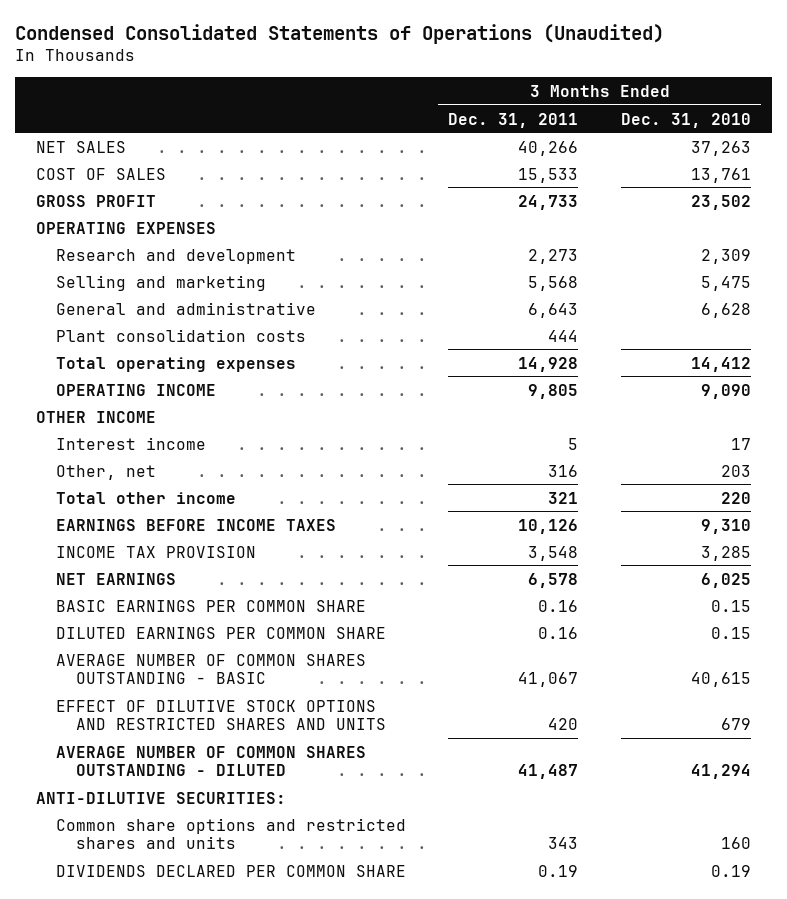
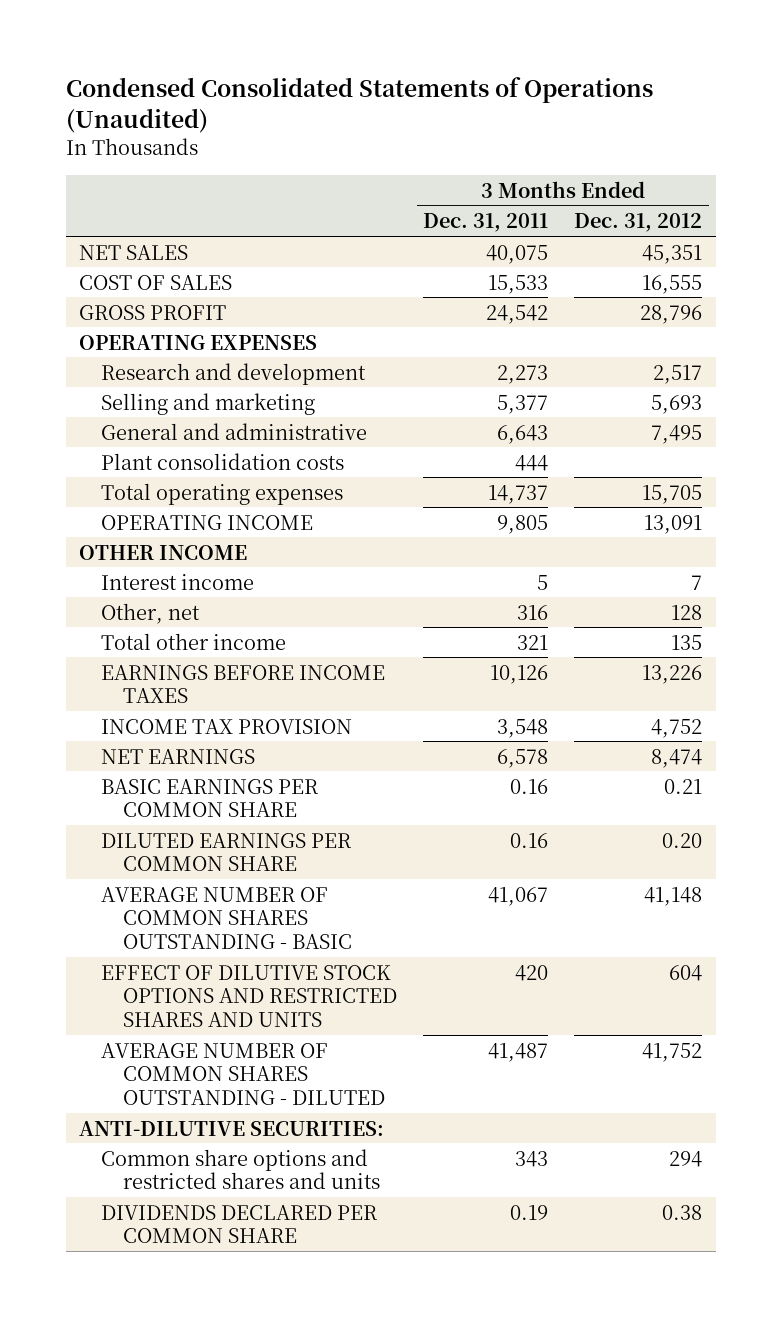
[620,112,751,128] Dec. 31, 2010 -> none
none -> [574,213,703,233] Dec. 31, 2012
[518,140,579,156] 40,266 -> [486,244,549,264] 40,075
[518,194,579,210] 24,733 -> [486,304,549,324] 24,542
[528,275,579,291] 5,568 -> [497,394,549,414] 5,377
[518,356,579,372] 14,928 -> [488,484,549,504] 14,737

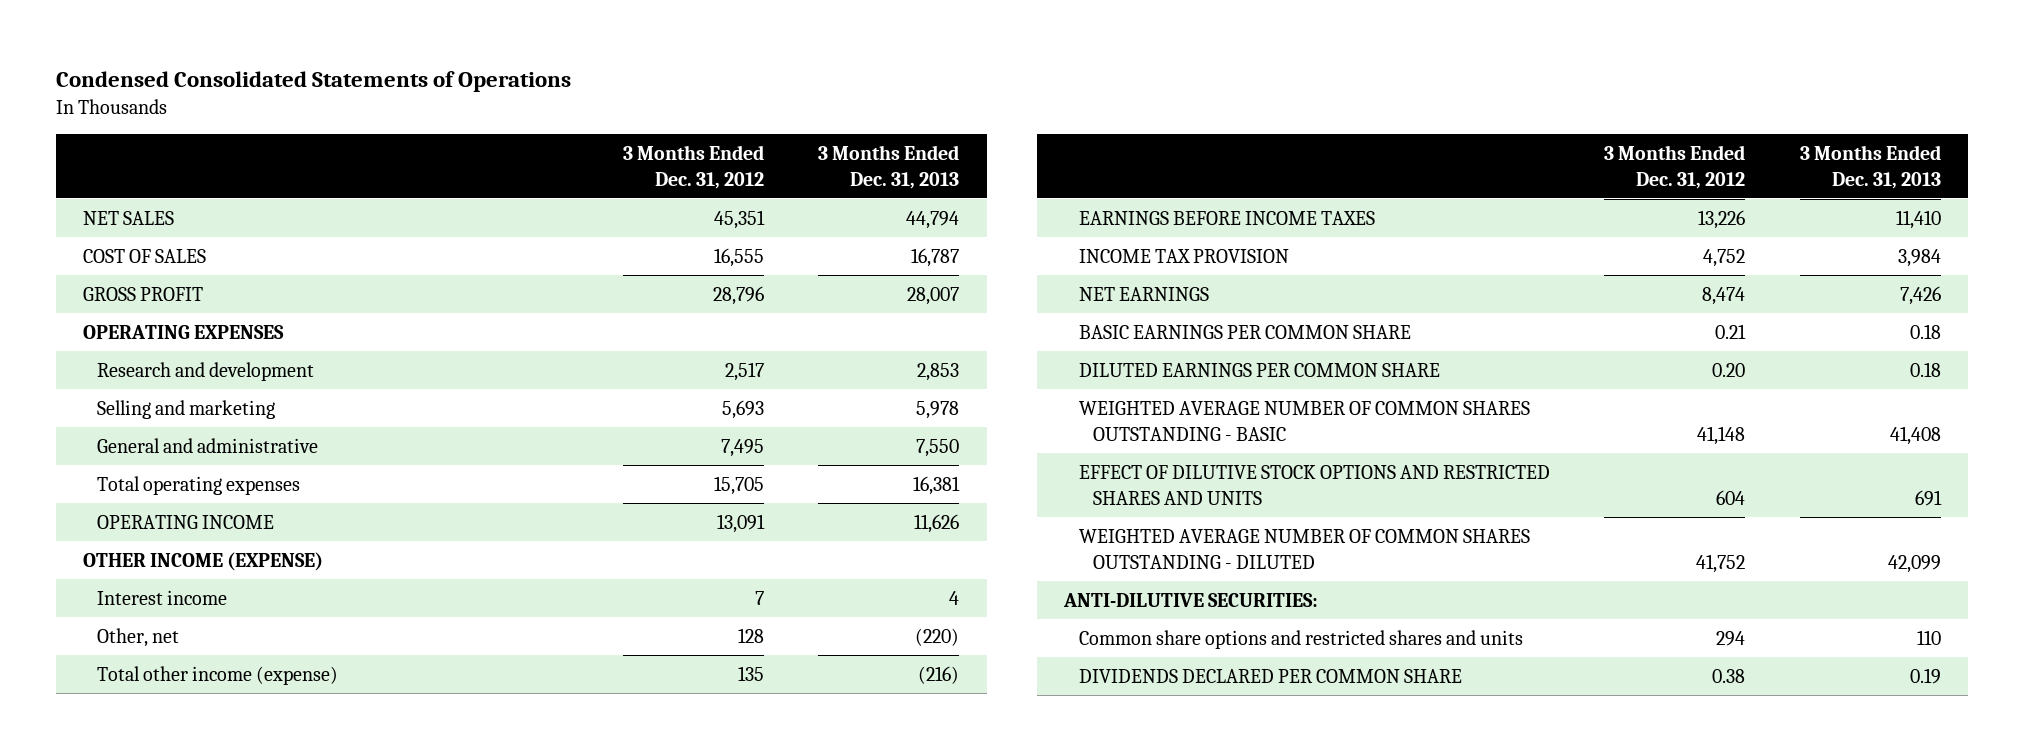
[66,77,654,134] Condensed Consolidated Statements of Operations (Unaudited) -> [55,70,571,92] Condensed Consolidated Statements of Operations
[423,213,549,233] Dec. 31, 2011 -> none
none -> [818,144,960,189] 3 Months Ended Dec. 31, 2013
[101,452,345,470] Plant consolidation costs -> none
[79,544,248,560] OTHER INCOME -> [82,551,323,571] OTHER INCOME (EXPENSE)
[101,632,287,650] Total other income -> [97,665,339,685] Total other income (expense)
[101,886,353,950] AVERAGE NUMBER OF COMMON SHARES OUTSTANDING - BASIC -> [1078,400,1530,441] WEIGHTED AVERAGE NUMBER OF COMMON SHARES OUTSTANDING - BASIC
[101,1042,386,1106] AVERAGE NUMBER OF COMMON SHARES OUTSTANDING - DILUTED -> [1078,528,1530,569] WEIGHTED AVERAGE NUMBER OF COMMON SHARES OUTSTANDING - DILUTED

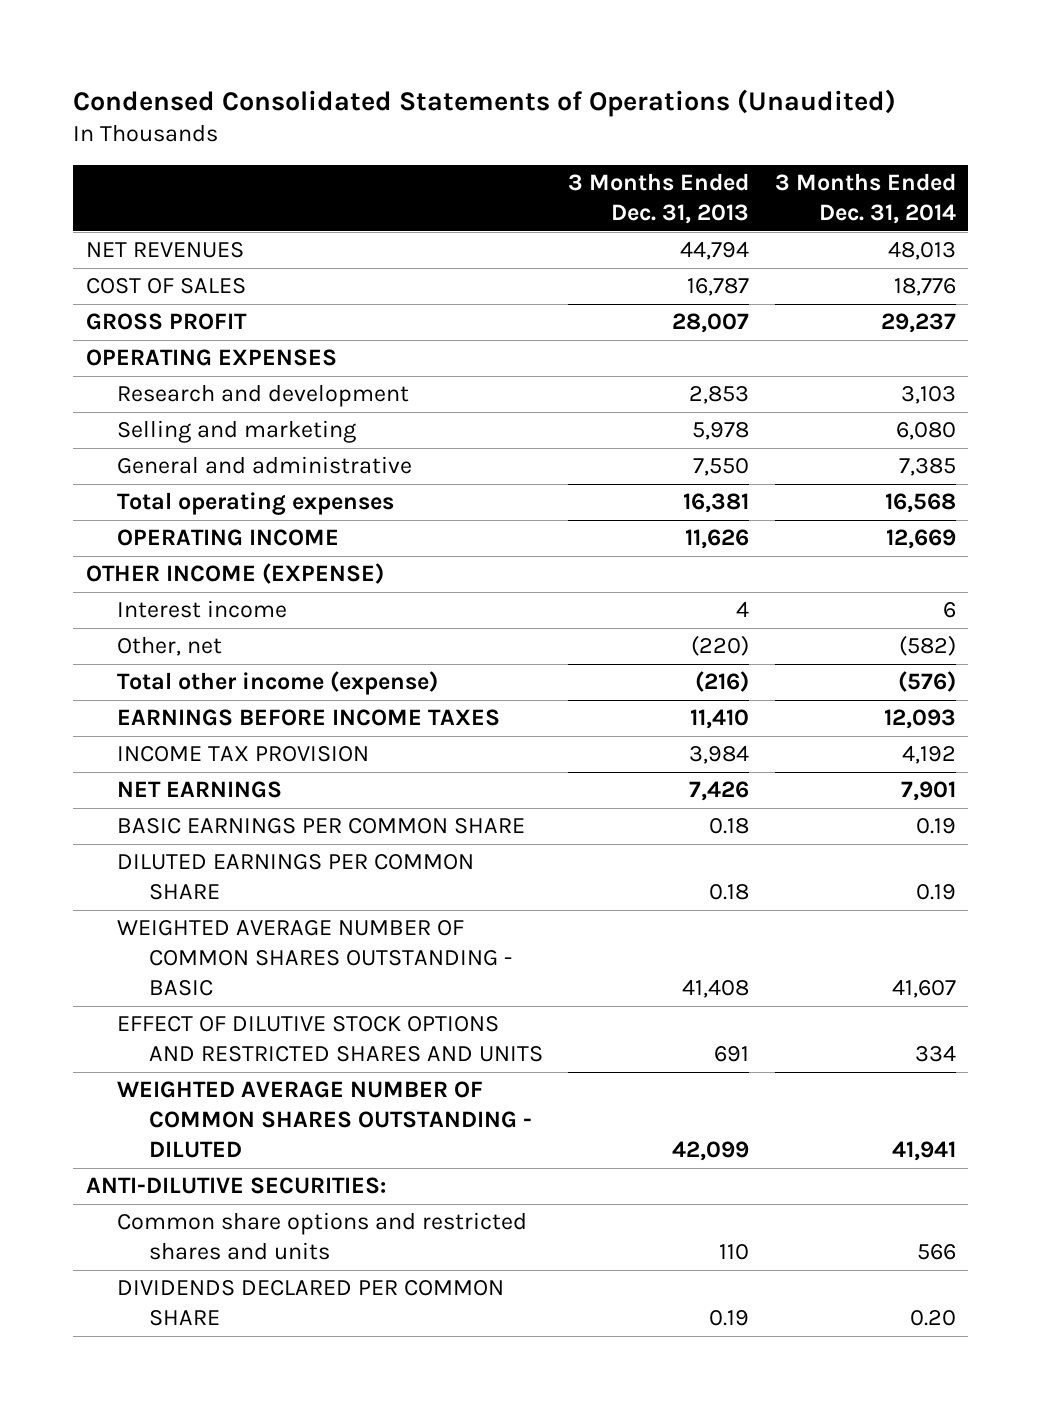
[55,70,571,92] Condensed Consolidated Statements of Operations -> [73,88,897,117] Condensed Consolidated Statements of Operations (Unaudited)
[622,144,764,189] 3 Months Ended Dec. 31, 2012 -> none
none -> [774,173,956,225] 3 Months Ended Dec. 31, 2014
[82,210,174,225] NET SALES -> [85,242,244,259] NET REVENUES

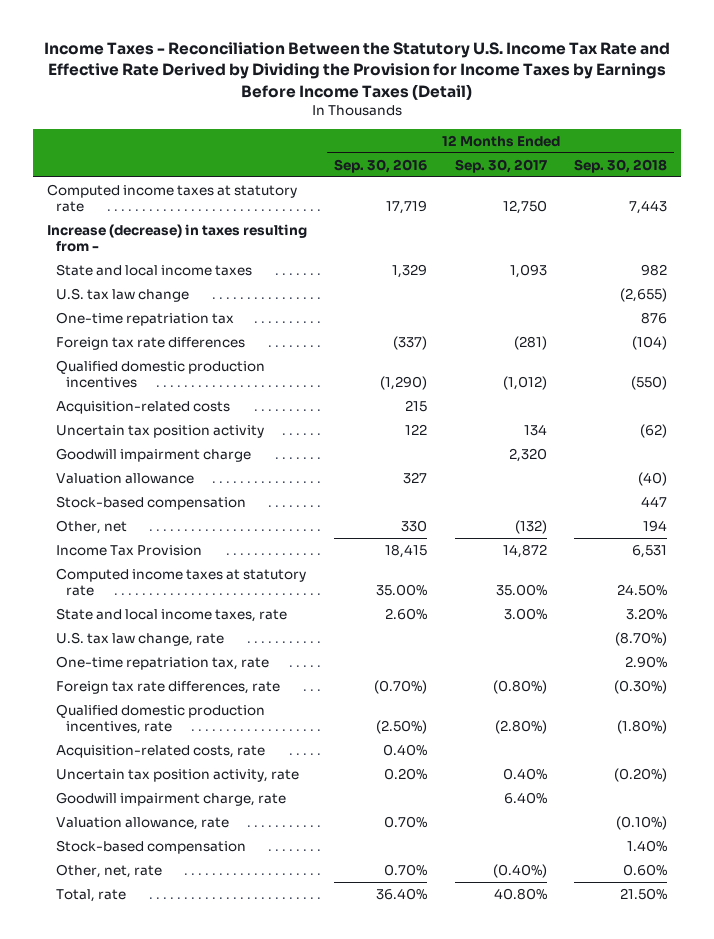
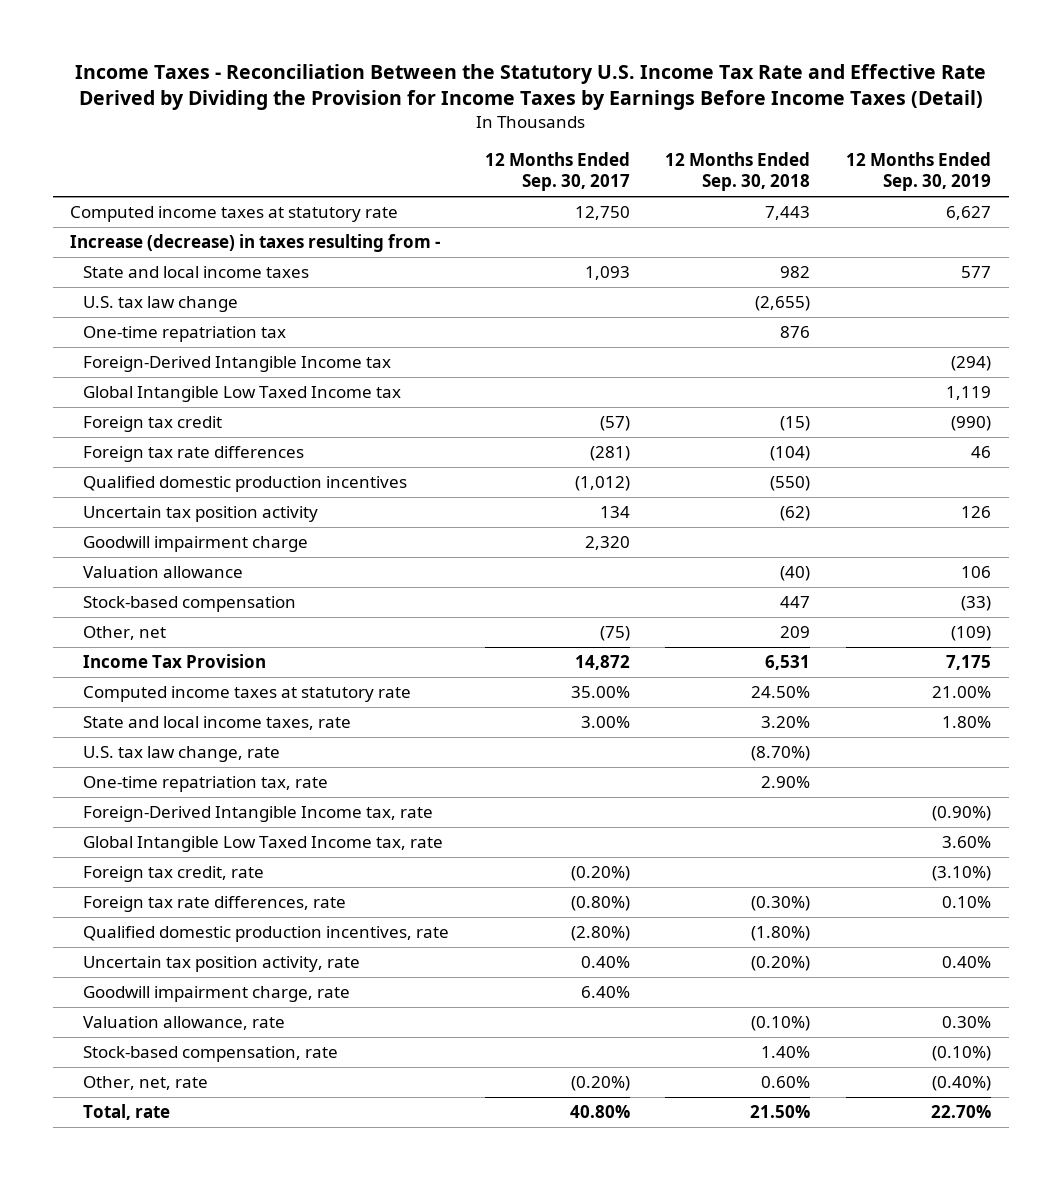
[334,158,428,173] Sep. 30, 2016 -> none
none -> [846,151,992,192] 12 Months Ended Sep. 30, 2019
none -> [83,356,392,373] Foreign-Derived Intangible Income tax
none -> [83,386,402,403] Global Intangible Low Taxed Income tax
none -> [83,416,223,433] Foreign tax credit
[56,401,231,415] Acquisition-related costs -> none
[514,520,547,535] (132) -> [599,626,630,642] (75)
[643,520,668,533] 194 -> [780,626,811,639] 209
none -> [83,806,434,823] Foreign-Derived Intangible Income tax, rate
none -> [83,836,444,853] Global Intangible Low Taxed Income tax, rate
none -> [83,866,265,883] Foreign tax credit, rate
[56,745,266,759] Acquisition-related costs, rate -> none
[56,840,247,855] Stock-based compensation -> [83,1046,339,1063] Stock-based compensation, rate
[492,864,547,879] (0.40%) -> [570,1076,630,1092] (0.20%)

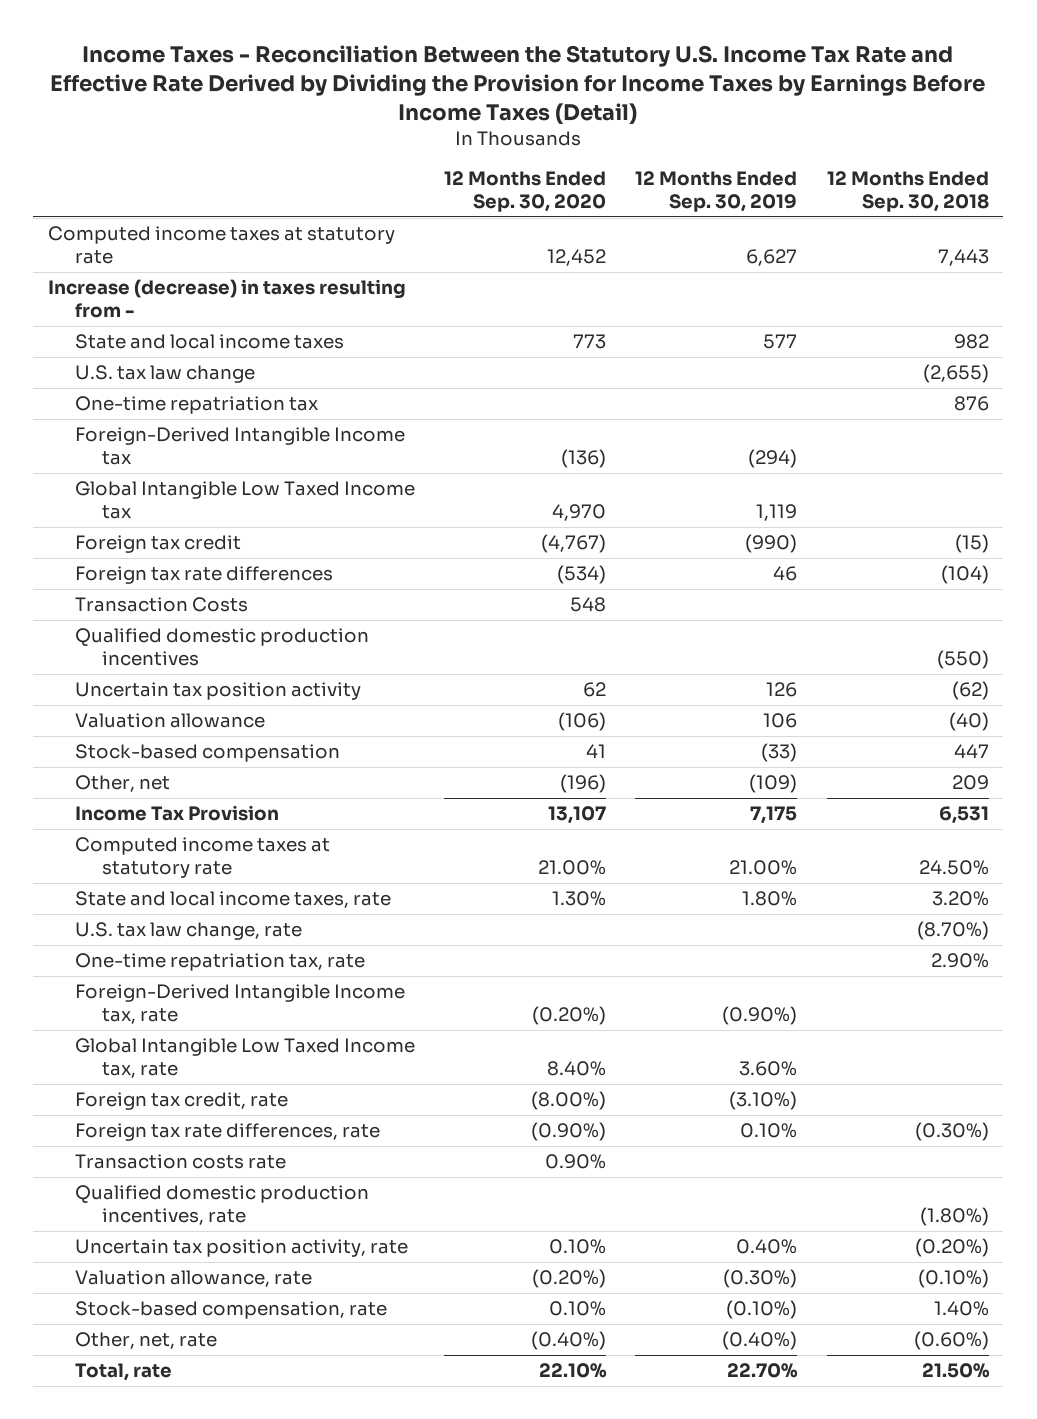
[484,151,630,192] 12 Months Ended Sep. 30, 2017 -> none
none -> [444,171,607,213] 12 Months Ended Sep. 30, 2020
none -> [75,597,249,613] Transaction Costs
[83,536,309,553] Goodwill impairment charge -> none
none -> [75,1154,287,1170] Transaction costs rate
[83,986,351,1003] Goodwill impairment charge, rate -> none
[942,1016,992,1029] 0.30% -> [723,1269,798,1289] (0.30%)
[761,1076,811,1089] 0.60% -> [913,1331,989,1351] (0.60%)

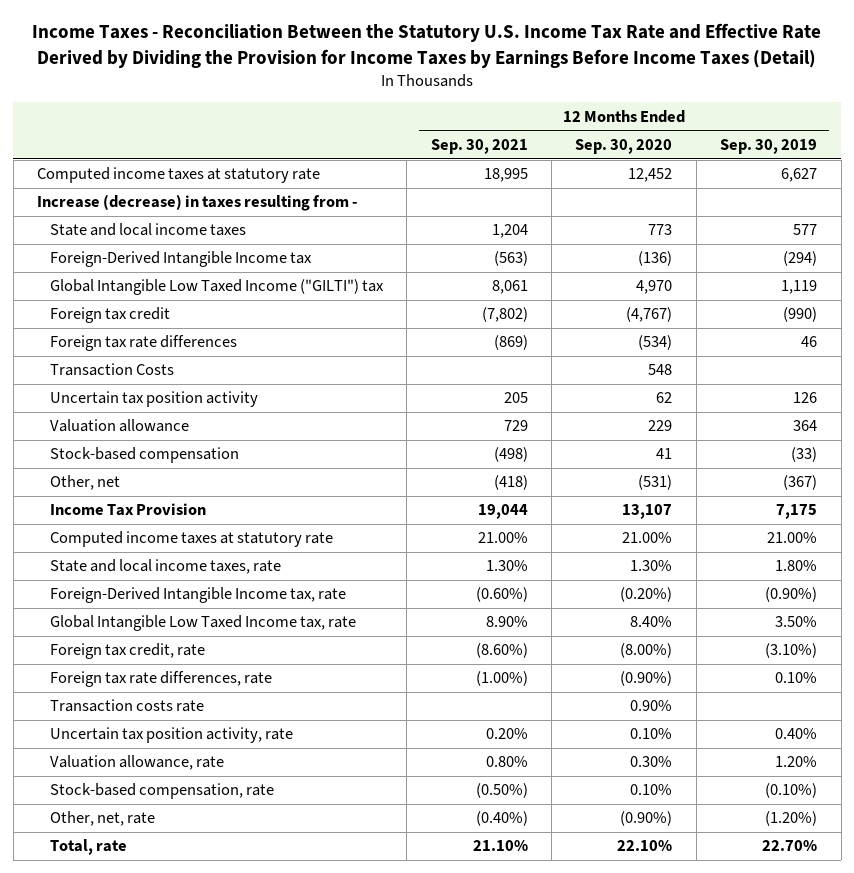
[826,171,989,213] 12 Months Ended Sep. 30, 2018 -> none
none -> [430,138,528,154] Sep. 30, 2021
[75,365,256,384] U.S. tax law change -> none
[75,396,319,415] One-time repatriation tax -> none
[75,481,416,519] Global Intangible Low Taxed Income tax -> [49,279,384,296] Global Intangible Low Taxed Income ("GILTI") tax
[75,628,370,666] Qualified domestic production incentives -> none
[558,712,607,732] (106) -> [648,420,673,432] 229
[763,713,798,729] 106 -> [793,420,818,432] 364
[560,774,607,794] (196) -> [638,475,673,491] (531)
[749,774,798,794] (109) -> [783,475,818,491] (367)
[75,922,303,941] U.S. tax law change, rate -> none
[75,953,366,972] One-time repatriation tax, rate -> none
[739,1060,798,1076] 3.60% -> [775,616,818,628] 3.50%
[75,1185,370,1225] Qualified domestic production incentives, rate -> none
[532,1269,607,1289] (0.20%) -> [630,756,673,768] 0.30%
[723,1269,798,1289] (0.30%) -> [775,756,818,768] 1.20%
[531,1331,607,1351] (0.40%) -> [620,811,673,827] (0.90%)
[722,1331,798,1351] (0.40%) -> [765,811,818,827] (1.20%)

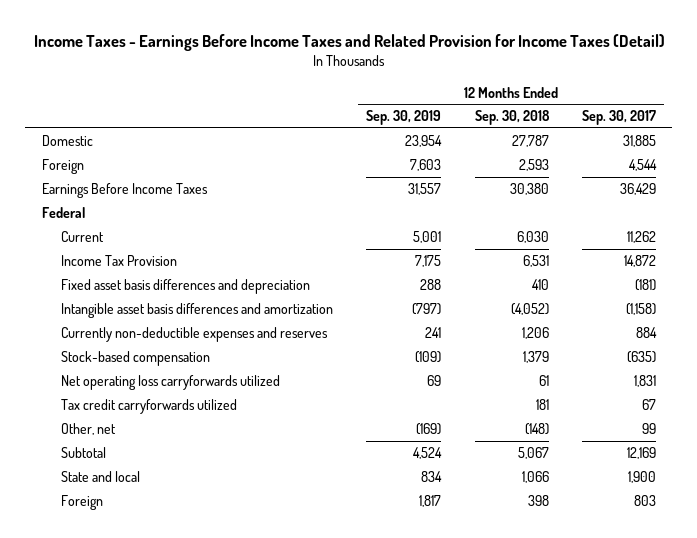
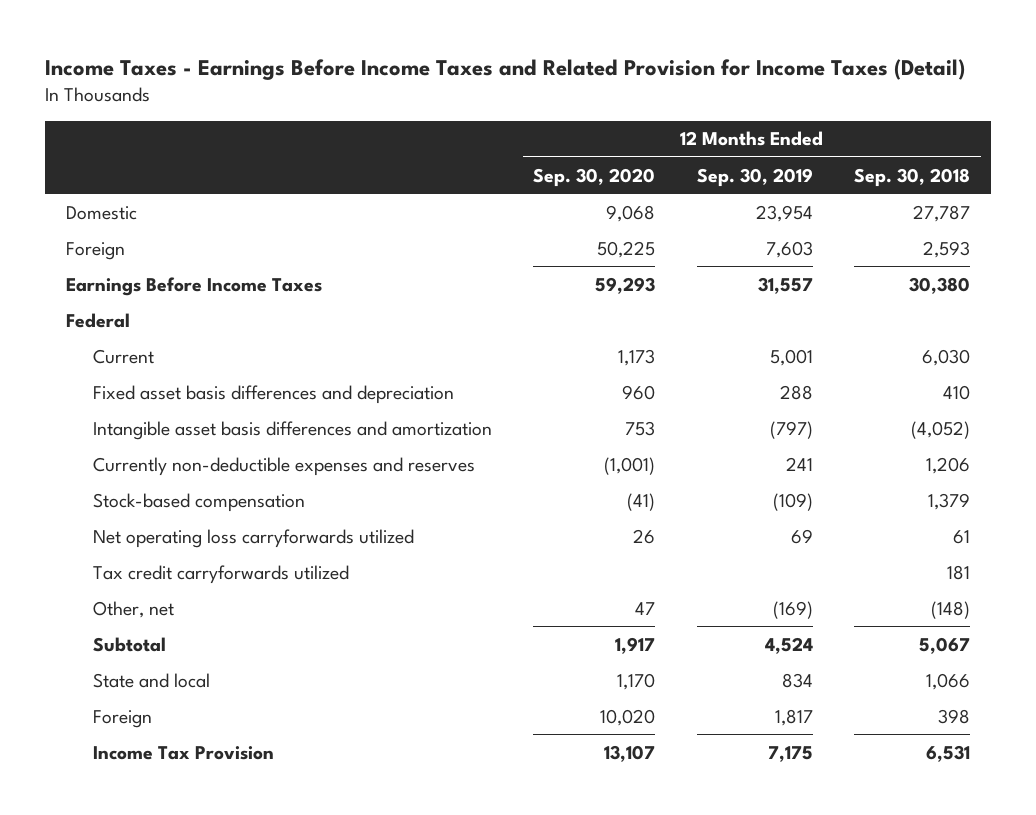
[581,110,656,126] Sep. 30, 2017 -> none
none -> [533,167,656,187] Sep. 30, 2020
[61,254,178,266] Income Tax Provision -> [92,745,274,760] Income Tax Provision

